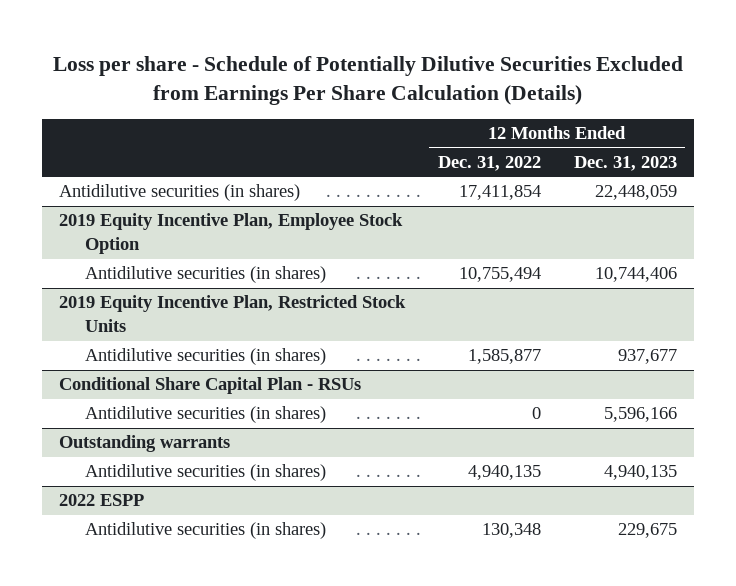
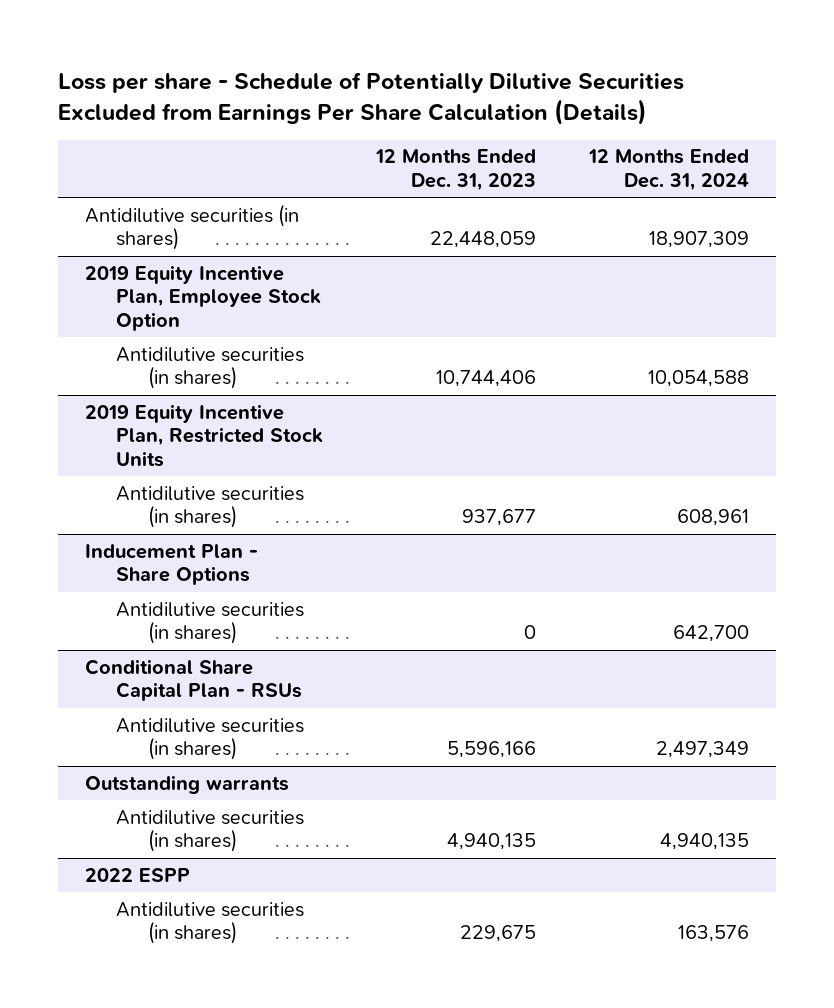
[437,155,541,171] Dec. 31, 2022 -> none
none -> [588,149,750,192] 12 Months Ended Dec. 31, 2024
none -> [84,543,258,586] Inducement Plan - Share Options
none -> [116,601,305,645] Antidilutive securities (in shares)

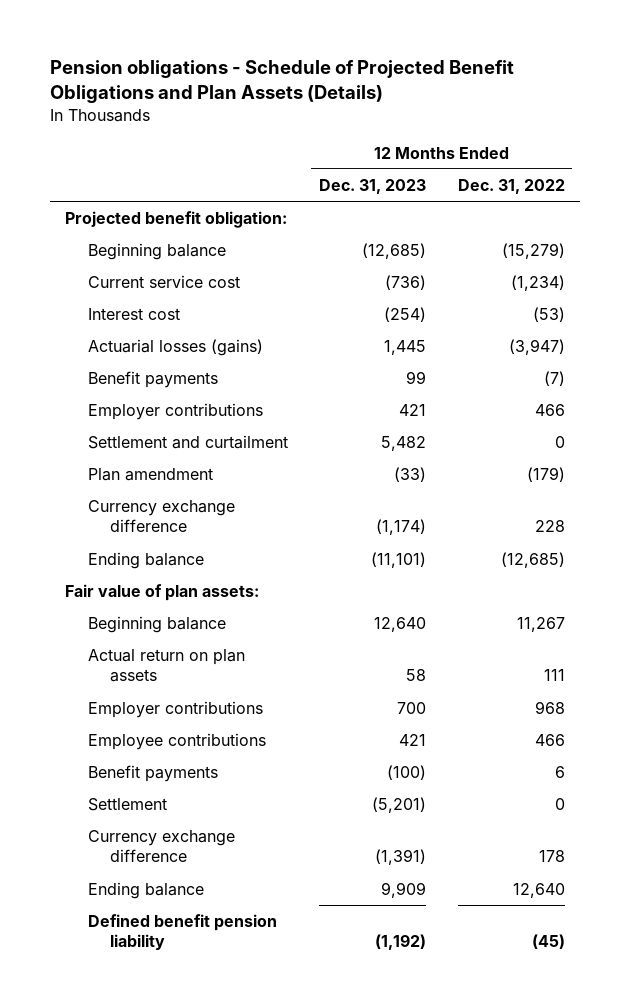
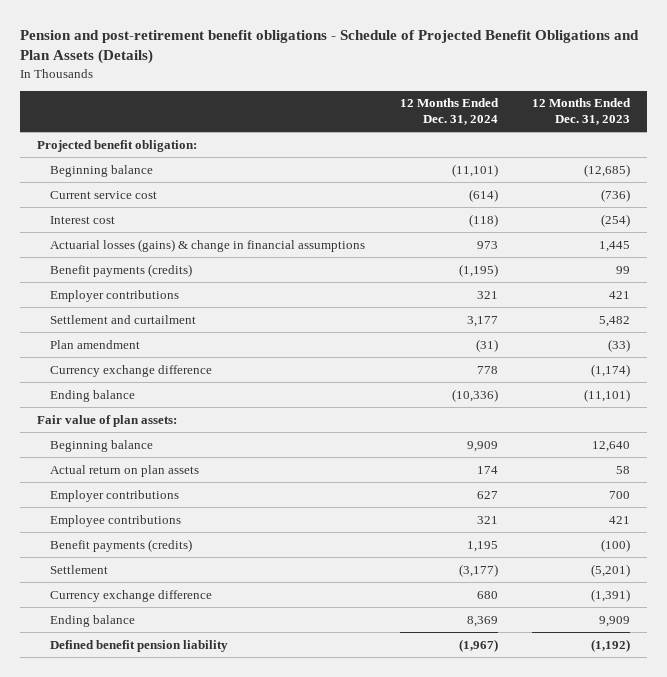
[49,60,514,104] Pension obligations - Schedule of Projected Benefit Obligations and Plan Assets (Details) -> [20,30,640,65] Pension and post-retirement benefit obligations - Schedule of Projected Benefit Obligations and Plan Assets (Details)
[457,178,565,194] Dec. 31, 2022 -> none
none -> [399,98,499,125] 12 Months Ended Dec. 31, 2024
[87,338,263,356] Actuarial losses (gains) -> [50,238,366,252] Actuarial losses (gains) & change in financial assumptions
[87,370,218,388] Benefit payments -> [50,263,193,277] Benefit payments (credits)
[87,764,218,782] Benefit payments -> [50,538,193,552] Benefit payments (credits)

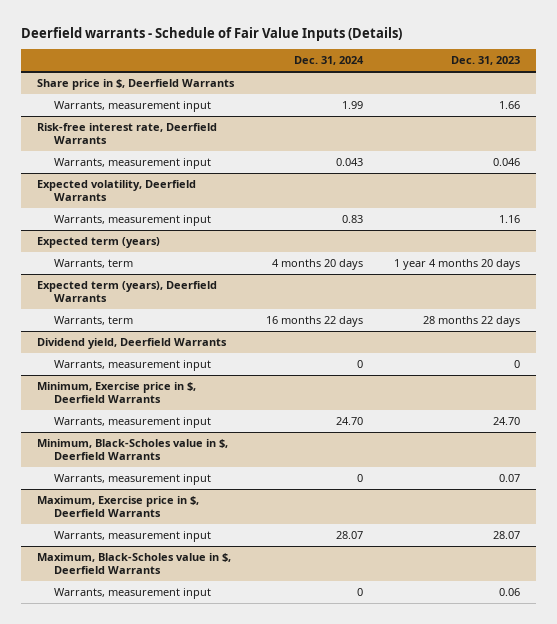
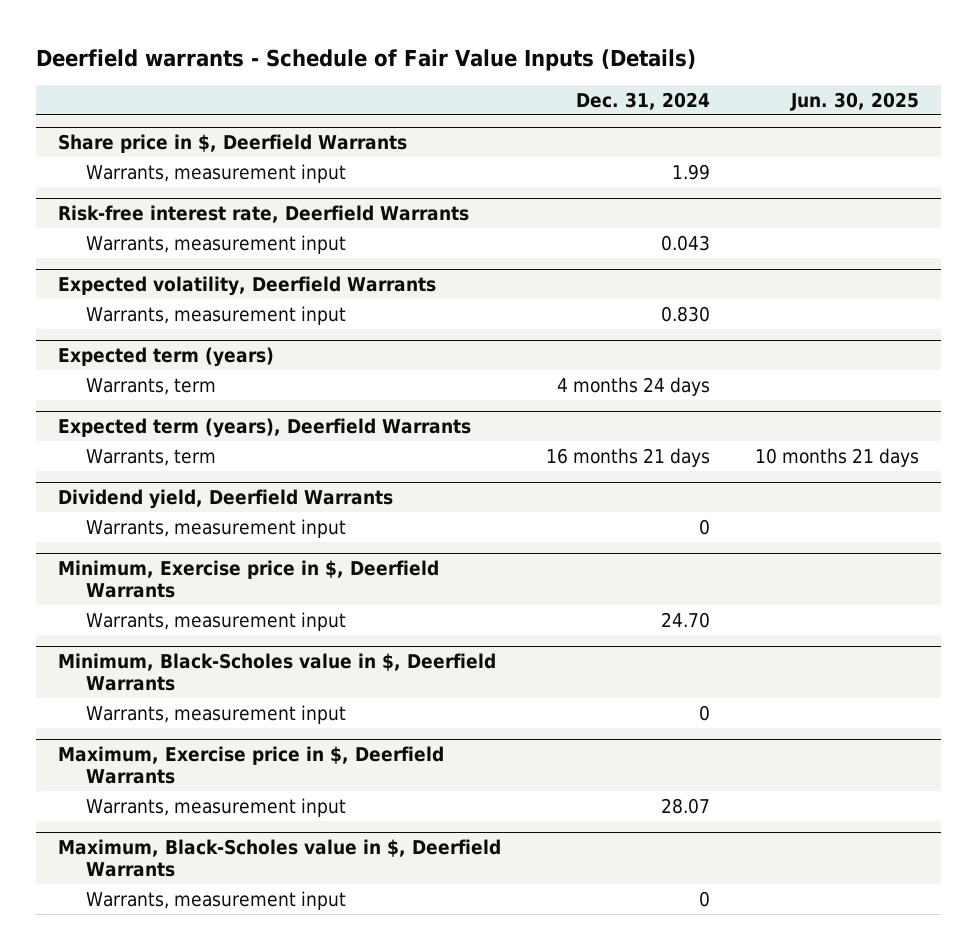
[451,56,521,66] Dec. 31, 2023 -> none
none -> [789,91,919,111] Jun. 30, 2025
[341,215,363,224] 0.83 -> [660,306,710,323] 0.830
[271,259,363,271] 4 months 20 days -> [556,377,710,397] 4 months 24 days
[265,316,363,328] 16 months 22 days -> [545,448,710,468] 16 months 21 days

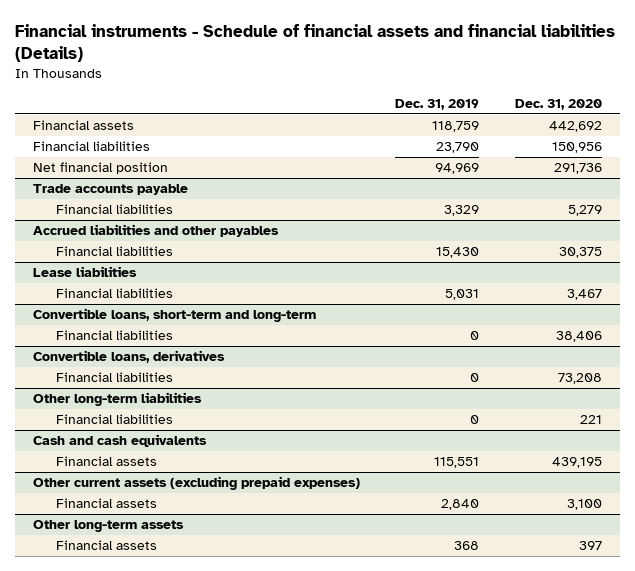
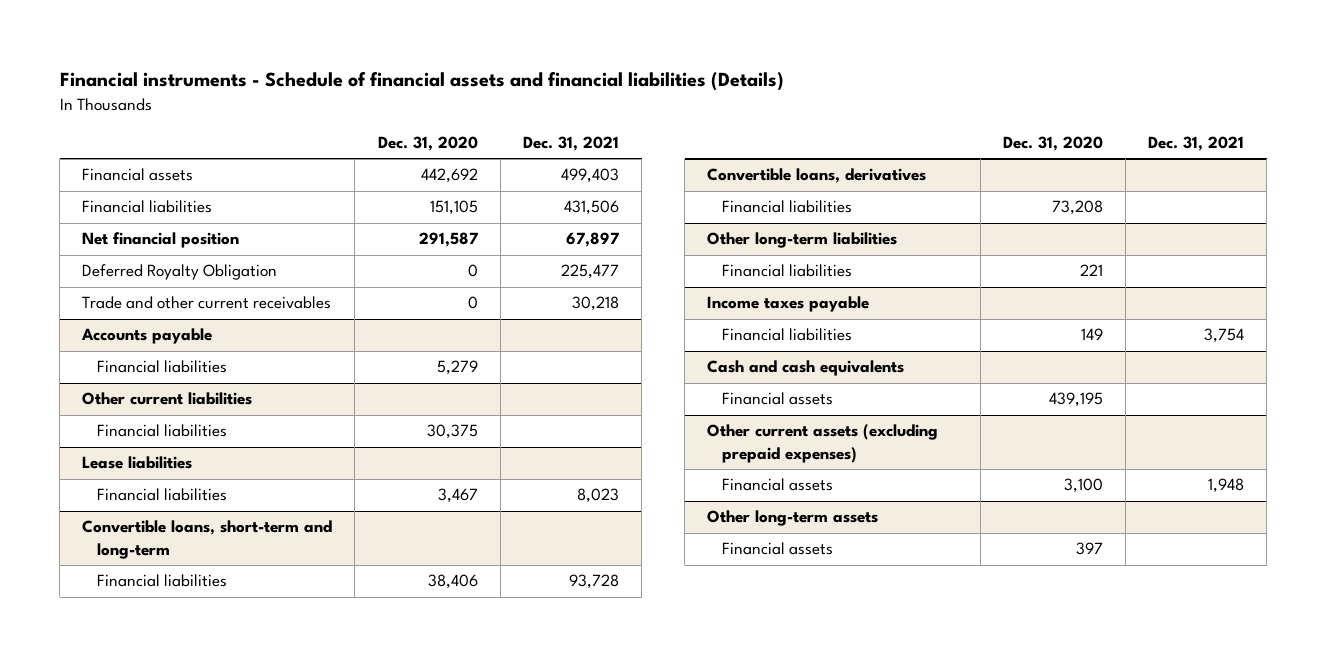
[395,99,480,111] Dec. 31, 2019 -> none
none -> [523,136,620,152] Dec. 31, 2021
[551,142,602,154] 150,956 -> [429,200,478,216] 151,105
[553,163,602,175] 291,736 -> [418,232,478,248] 291,587
none -> [82,264,278,281] Deferred Royalty Obligation
none -> [82,296,332,310] Trade and other current receivables
[32,184,188,196] Trade accounts payable -> [81,328,213,345] Accounts payable
[32,224,279,238] Accrued liabilities and other payables -> [82,392,253,406] Other current liabilities
none -> [707,296,870,313] Income taxes payable
none -> [722,328,853,342] Financial liabilities

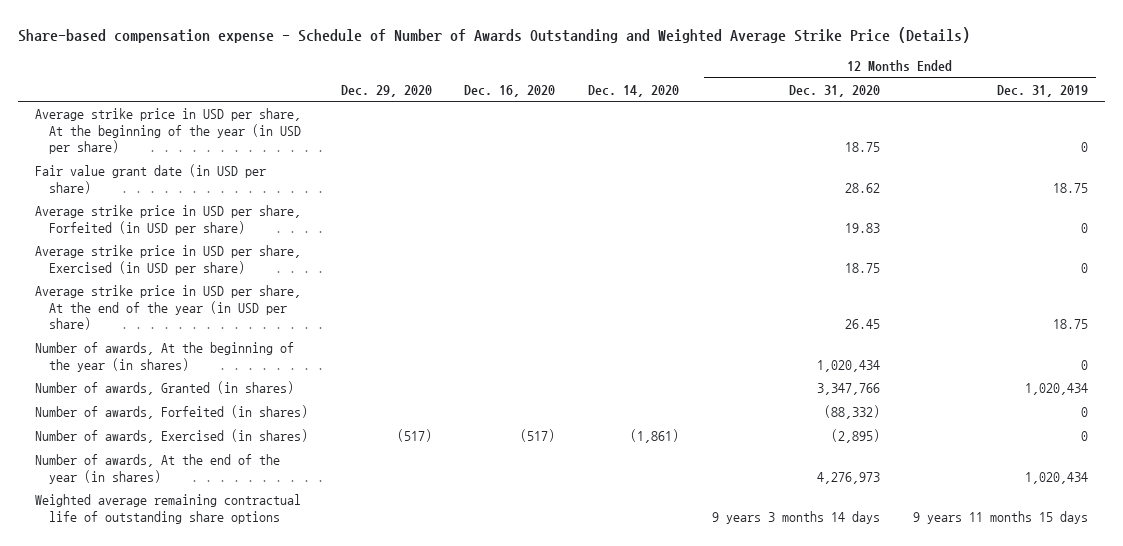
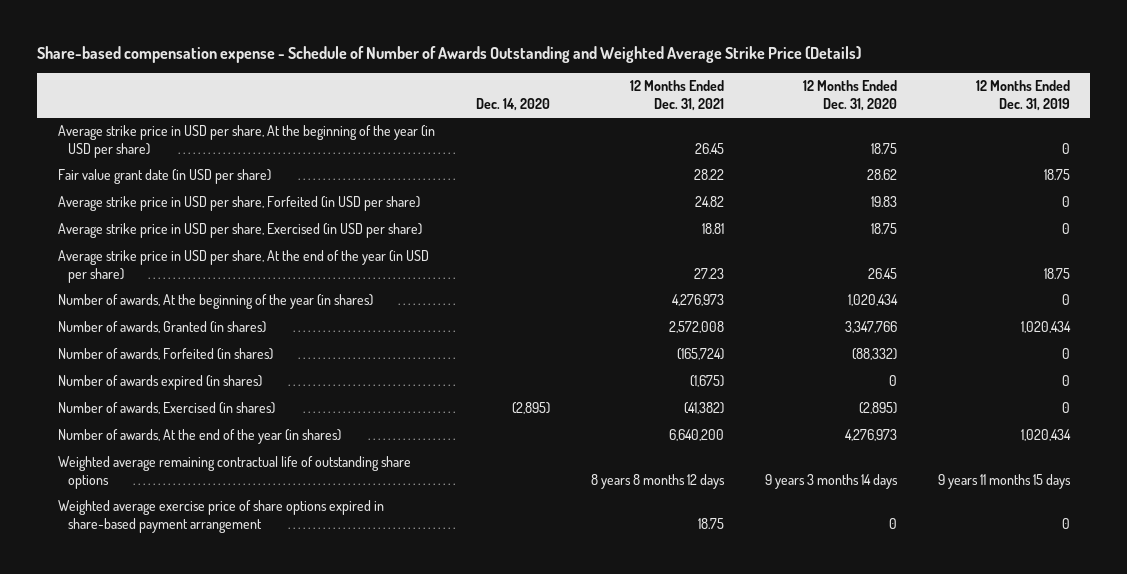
[340,84,432,97] Dec. 29, 2020 -> none
[464,84,556,97] Dec. 16, 2020 -> none
none -> [629,80,724,112] 12 Months Ended Dec. 31, 2021
none -> [57,375,262,391] Number of awards expired (in shares)
[630,429,680,444] (1,861) -> [511,402,550,415] (2,895)
none -> [57,500,384,534] Weighted average exercise price of share options expired in share-based payment arrangement

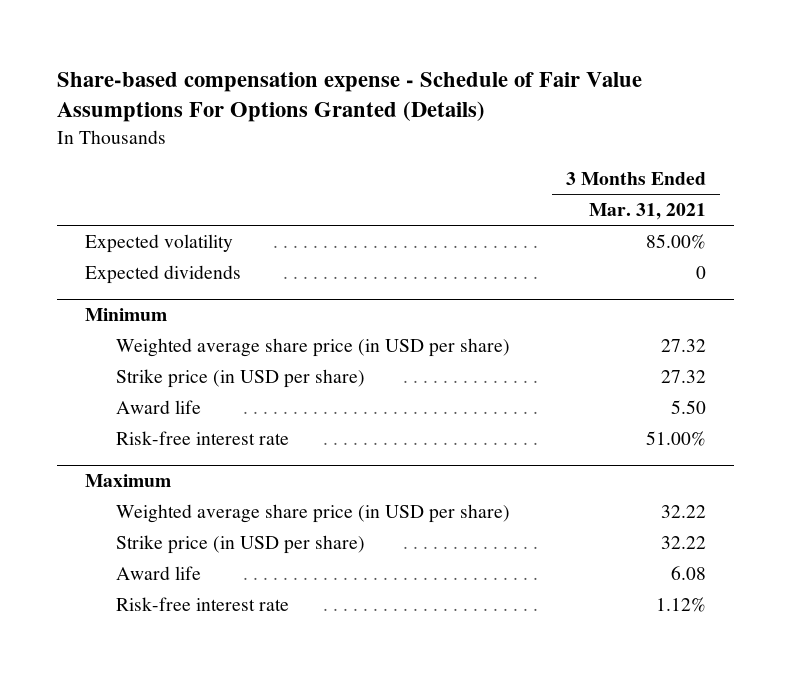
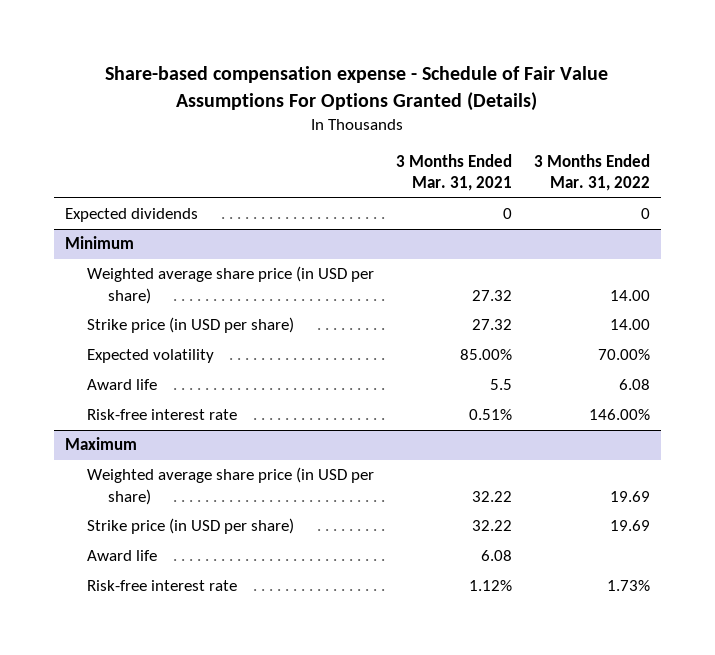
none -> [533,153,650,192] 3 Months Ended Mar. 31, 2022
[85,233,234,253] Expected volatility -> none
none -> [86,349,214,364] Expected volatility
[670,399,706,414] 5.50 -> [489,379,512,391] 5.5
[645,430,706,446] 51.00% -> [468,409,512,421] 0.51%

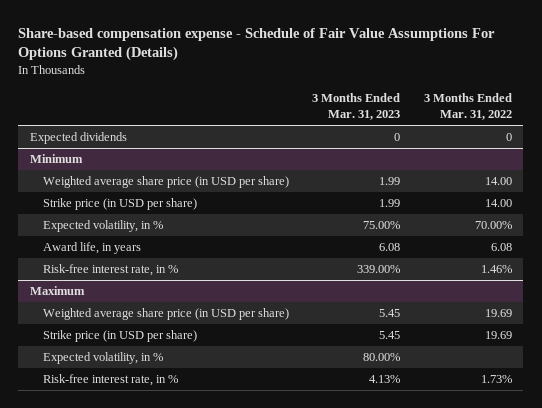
[395,153,512,192] 3 Months Ended Mar. 31, 2021 -> none
none -> [312,92,401,121] 3 Months Ended Mar. 31, 2023
[86,349,214,364] Expected volatility -> [42,220,163,233] Expected volatility, in %
[86,379,157,391] Award life -> [42,242,141,255] Award life, in years
[86,409,237,421] Risk-free interest rate -> [42,264,178,277] Risk-free interest rate, in %
[588,409,650,421] 146.00% -> [480,265,512,274] 1.46%
[86,550,157,562] Award life -> none
none -> [42,352,163,365] Expected volatility, in %
[86,580,237,592] Risk-free interest rate -> [42,374,178,387] Risk-free interest rate, in %

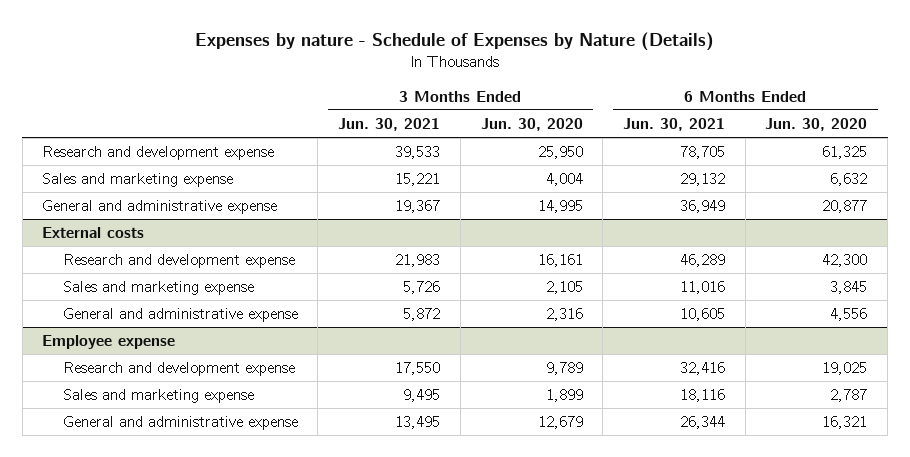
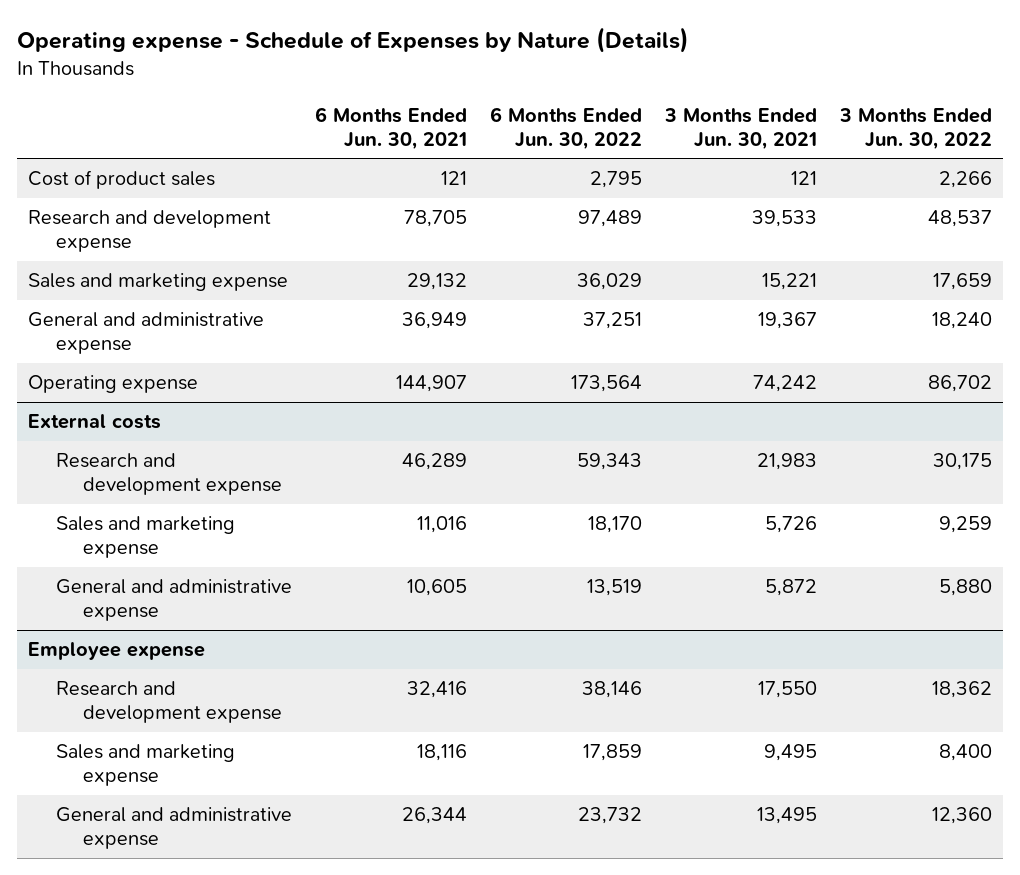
[194,32,714,52] Expenses by nature - Schedule of Expenses by Nature (Details) -> [16,27,689,54] Operating expense - Schedule of Expenses by Nature (Details)
[480,117,583,131] Jun. 30, 2020 -> none
[765,117,868,131] Jun. 30, 2020 -> none
none -> [489,107,642,150] 6 Months Ended Jun. 30, 2022
none -> [838,108,992,150] 3 Months Ended Jun. 30, 2022
none -> [28,170,216,190] Cost of product sales
none -> [28,375,199,394] Operating expense

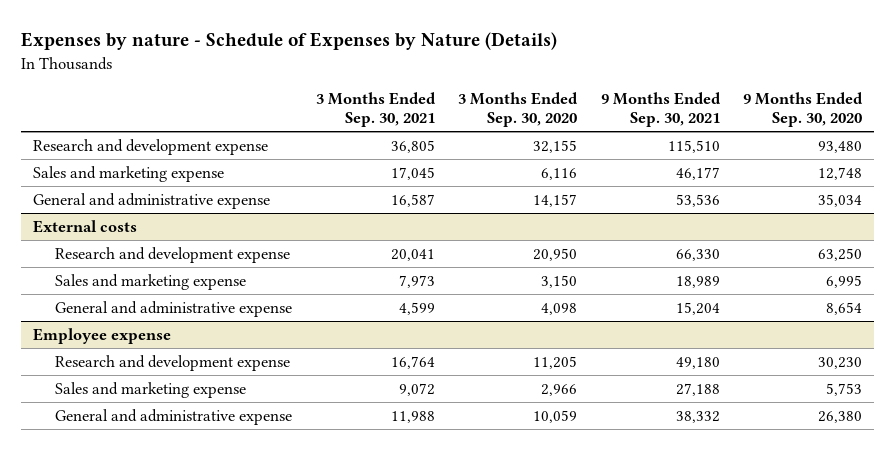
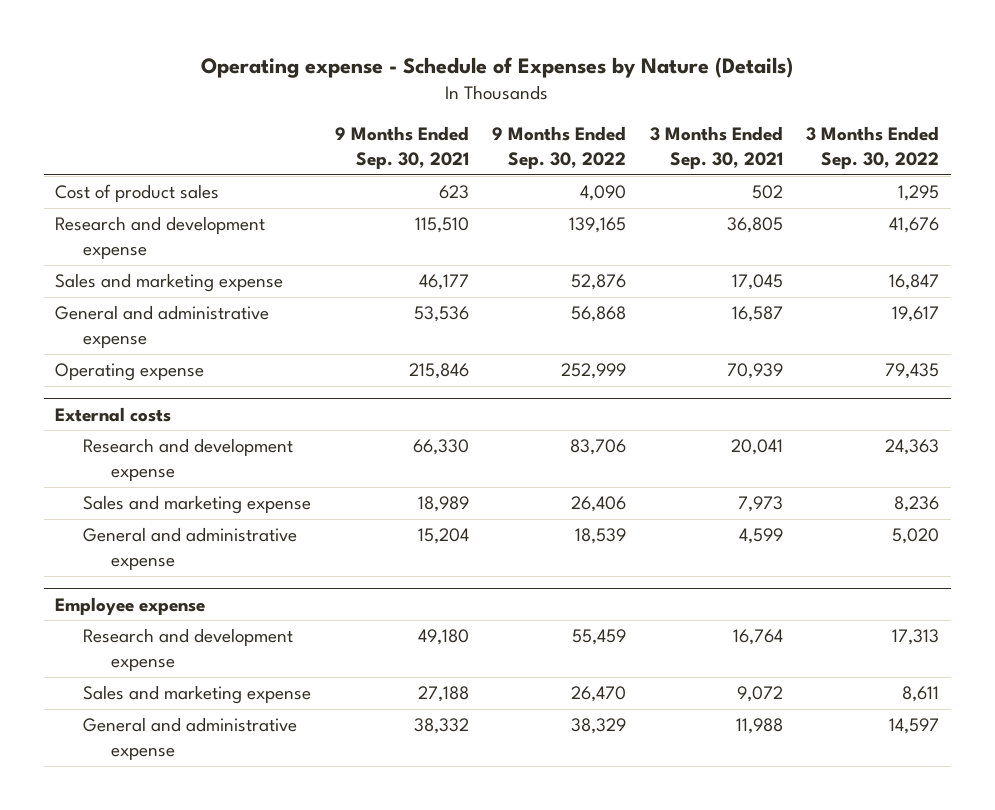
[20,32,557,51] Expenses by nature - Schedule of Expenses by Nature (Details) -> [201,57,794,79] Operating expense - Schedule of Expenses by Nature (Details)
[458,91,579,128] 3 Months Ended Sep. 30, 2020 -> none
[743,91,864,128] 9 Months Ended Sep. 30, 2020 -> none
none -> [492,126,627,169] 9 Months Ended Sep. 30, 2022
none -> [806,126,940,169] 3 Months Ended Sep. 30, 2022
none -> [55,184,220,203] Cost of product sales
none -> [55,363,205,382] Operating expense

